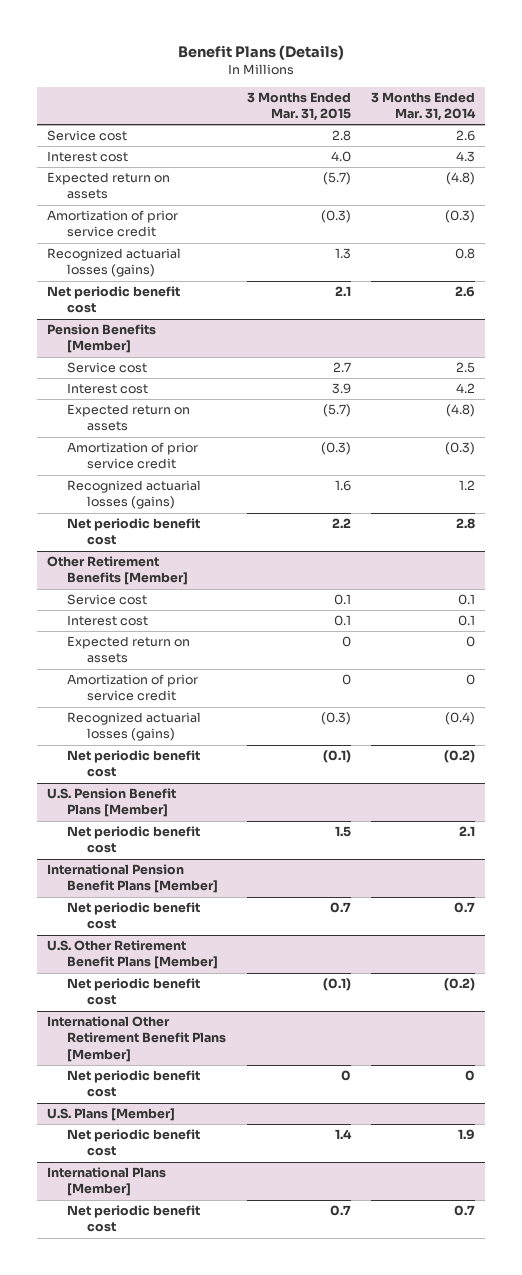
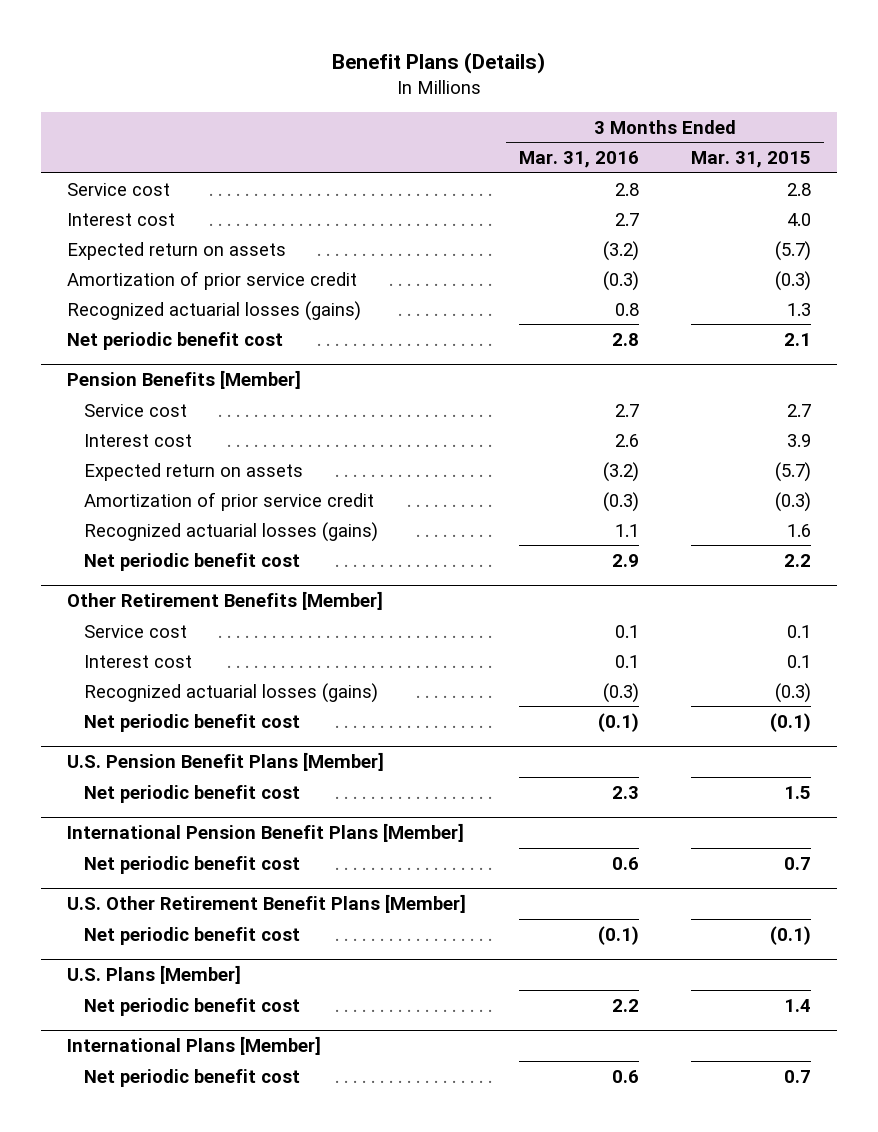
[370,91,476,122] 3 Months Ended Mar. 31, 2014 -> none
none -> [518,151,639,169] Mar. 31, 2016
[67,636,191,664] Expected return on assets -> none
[67,674,199,702] Amortization of prior service credit -> none
[47,1016,227,1062] International Other Retirement Benefit Plans [Member] -> none
[67,1070,201,1098] Net periodic benefit cost -> none

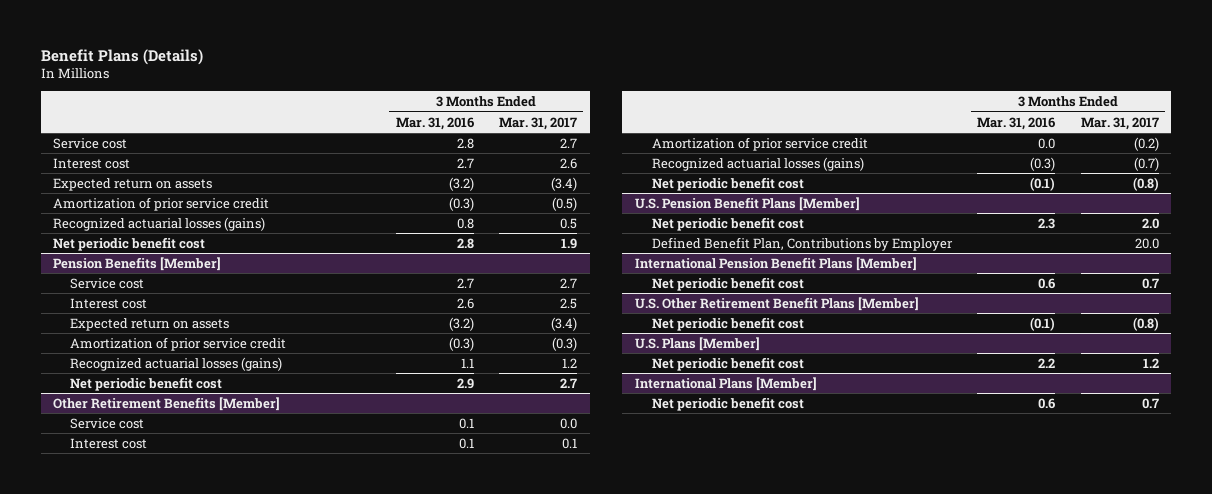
[691,151,812,169] Mar. 31, 2015 -> none
none -> [499,116,578,130] Mar. 31, 2017
none -> [652,136,869,151] Amortization of prior service credit
none -> [652,236,954,251] Defined Benefit Plan, Contributions by Employer

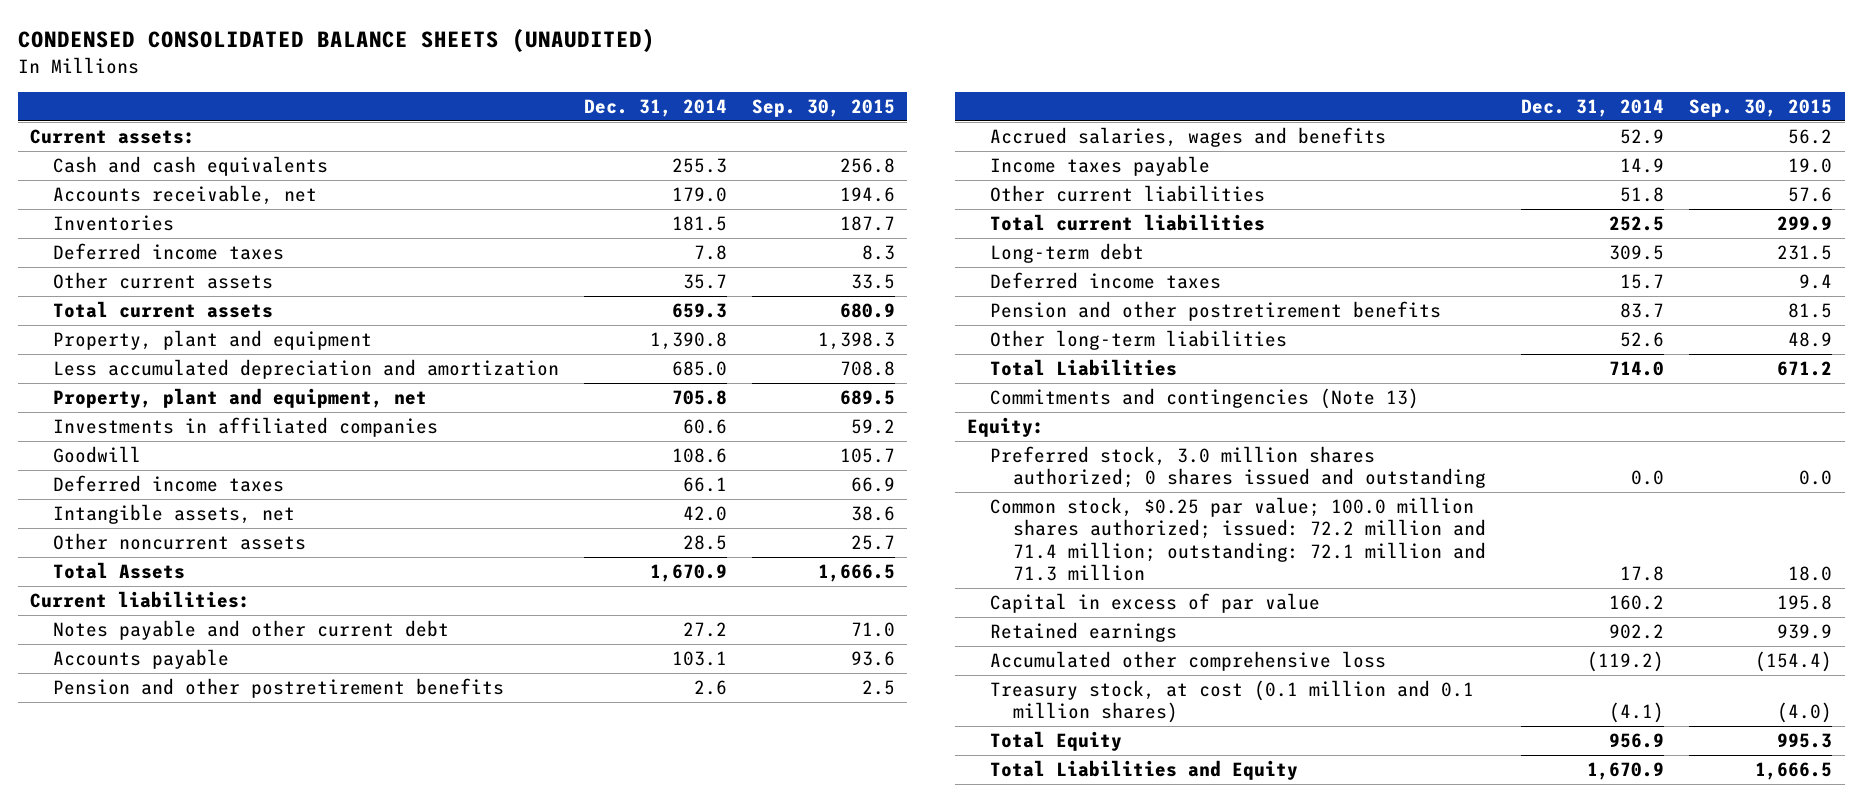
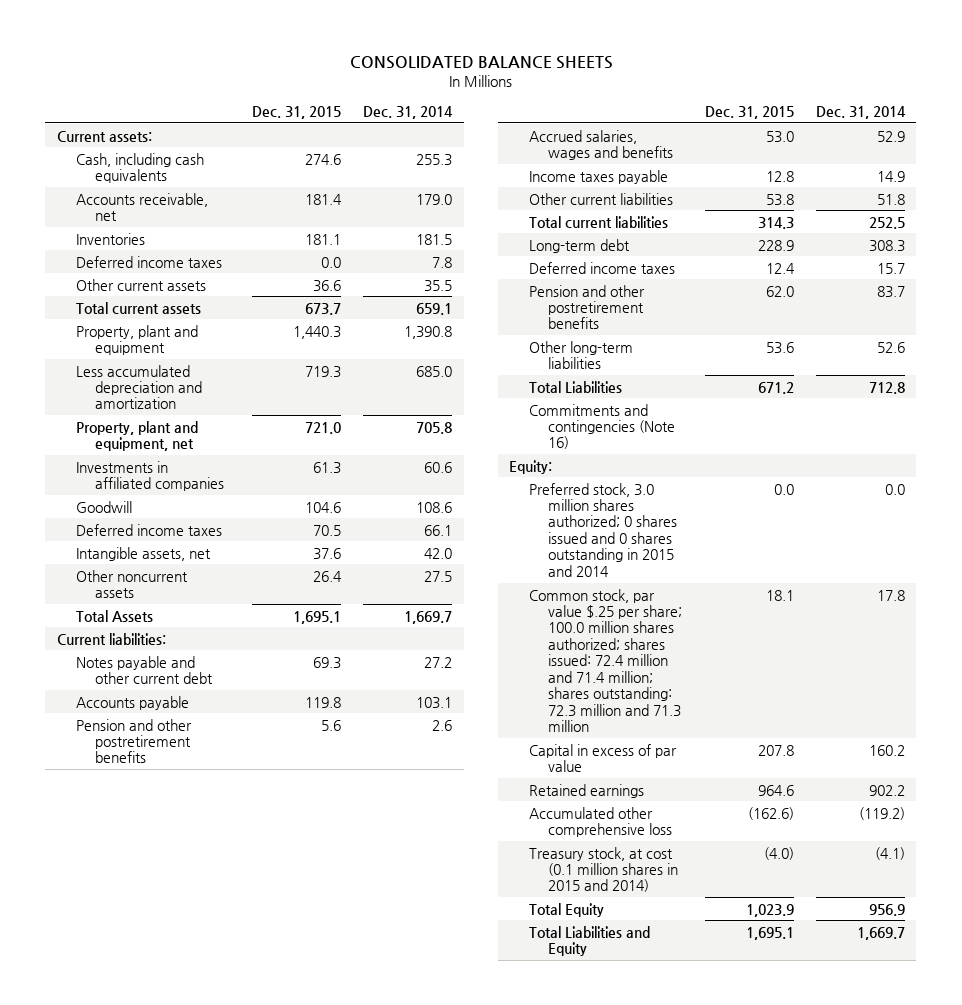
[17,29,655,53] CONDENSED CONSOLIDATED BALANCE SHEETS (UNAUDITED) -> [349,55,613,69] CONSOLIDATED BALANCE SHEETS
[751,99,895,118] Sep. 30, 2015 -> none
none -> [251,106,341,120] Dec. 31, 2015
[53,155,329,176] Cash and cash equivalents -> [76,152,205,183] Cash, including cash equivalents
[682,273,727,289] 35.7 -> [424,279,453,292] 35.5
[671,302,727,318] 659.3 -> [416,302,453,315] 659.1
[682,534,727,550] 28.5 -> [424,570,453,582] 27.5
[649,563,727,582] 1,670.9 -> [404,610,453,624] 1,669.7
[1609,244,1665,260] 309.5 -> [869,239,906,252] 308.3
[1609,360,1665,376] 714.0 -> [869,381,906,394] 712.8
[990,387,1420,409] Commitments and contingencies (Note 13) -> [528,403,676,450] Commitments and contingencies (Note 16)
[990,445,1487,489] Preferred stock, 3.0 million shares authorized; 0 shares issued and outstanding -> [528,482,678,577] Preferred stock, 3.0 million shares authorized; 0 shares issued and 0 shares outstanding in 2015 and 2014
[990,496,1487,582] Common stock, $0.25 par value; 100.0 million shares authorized; issued: 72.2 million and 71.4 million; outstanding: 72.1 million and 71.3 million -> [528,588,683,733] Common stock, par value $.25 per share; 100.0 million shares authorized; shares issued: 72.4 million and 71.4 million; shares outstanding: 72.3 million and 71.3 million
[990,679,1475,724] Treasury stock, at cost (0.1 million and 0.1 million shares) -> [528,846,679,893] Treasury stock, at cost (0.1 million shares in 2015 and 2014)
[1587,761,1665,780] 1,670.9 -> [857,926,906,940] 1,669.7

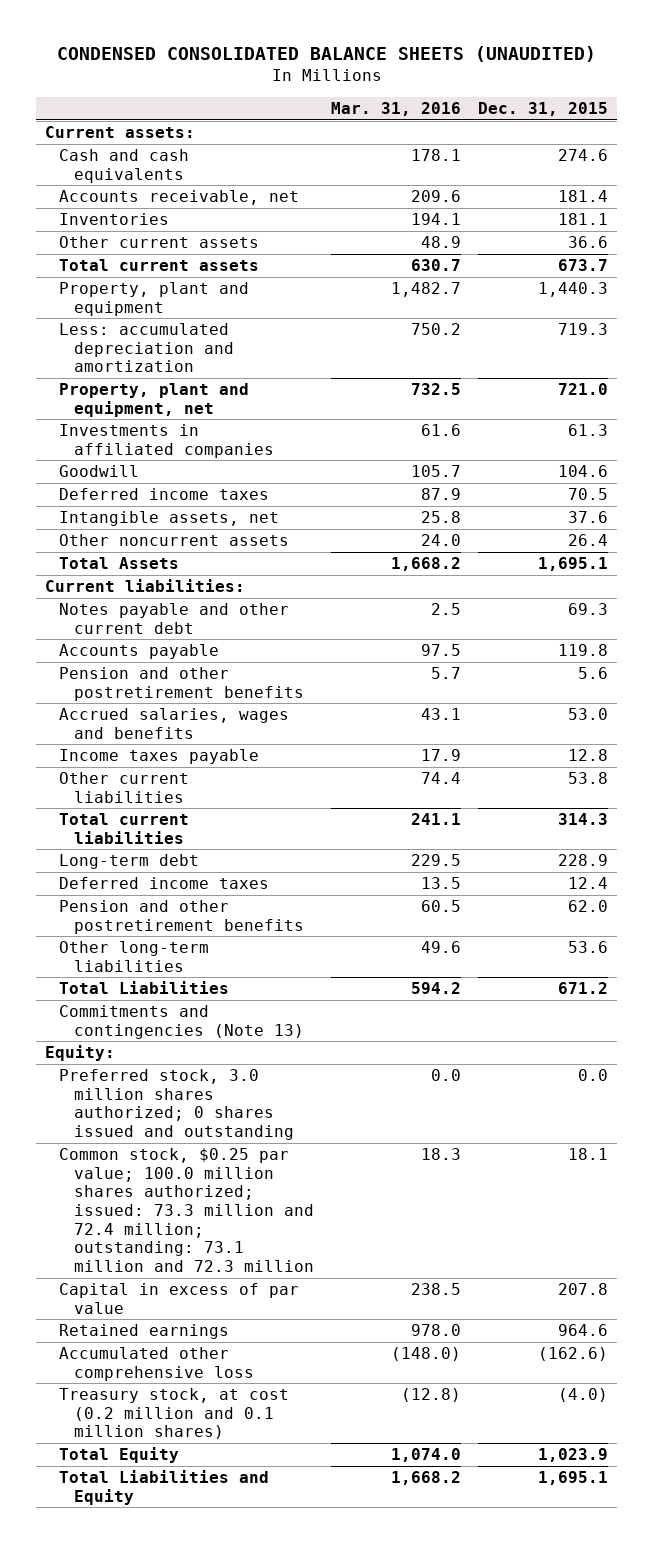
[349,55,613,69] CONSOLIDATED BALANCE SHEETS -> [56,46,596,63] CONDENSED CONSOLIDATED BALANCE SHEETS (UNAUDITED)
[363,106,454,120] Dec. 31, 2014 -> none
none -> [330,102,461,117] Mar. 31, 2016
[76,152,205,183] Cash, including cash equivalents -> [59,149,190,183] Cash and cash equivalents
[76,255,223,268] Deferred income taxes -> none
[76,364,203,410] Less accumulated depreciation and amortization -> [59,323,234,373] Less: accumulated depreciation and amortization
[528,403,676,450] Commitments and contingencies (Note 16) -> [59,1005,304,1039] Commitments and contingencies (Note 13)
[528,482,678,577] Preferred stock, 3.0 million shares authorized; 0 shares issued and 0 shares outstanding in 2015 and 2014 -> [59,1069,294,1141] Preferred stock, 3.0 million shares authorized; 0 shares issued and outstanding
[528,588,683,733] Common stock, par value $.25 per share; 100.0 million shares authorized; shares issued: 72.4 million and 71.4 million; shares outstanding: 72.3 million and 71.3 million -> [59,1148,314,1272] Common stock, $0.25 par value; 100.0 million shares authorized; issued: 73.3 million and 72.4 million; outstanding: 73.1 million and 72.3 million
[528,846,679,893] Treasury stock, at cost (0.1 million shares in 2015 and 2014) -> [59,1388,290,1440] Treasury stock, at cost (0.2 million and 0.1 million shares)

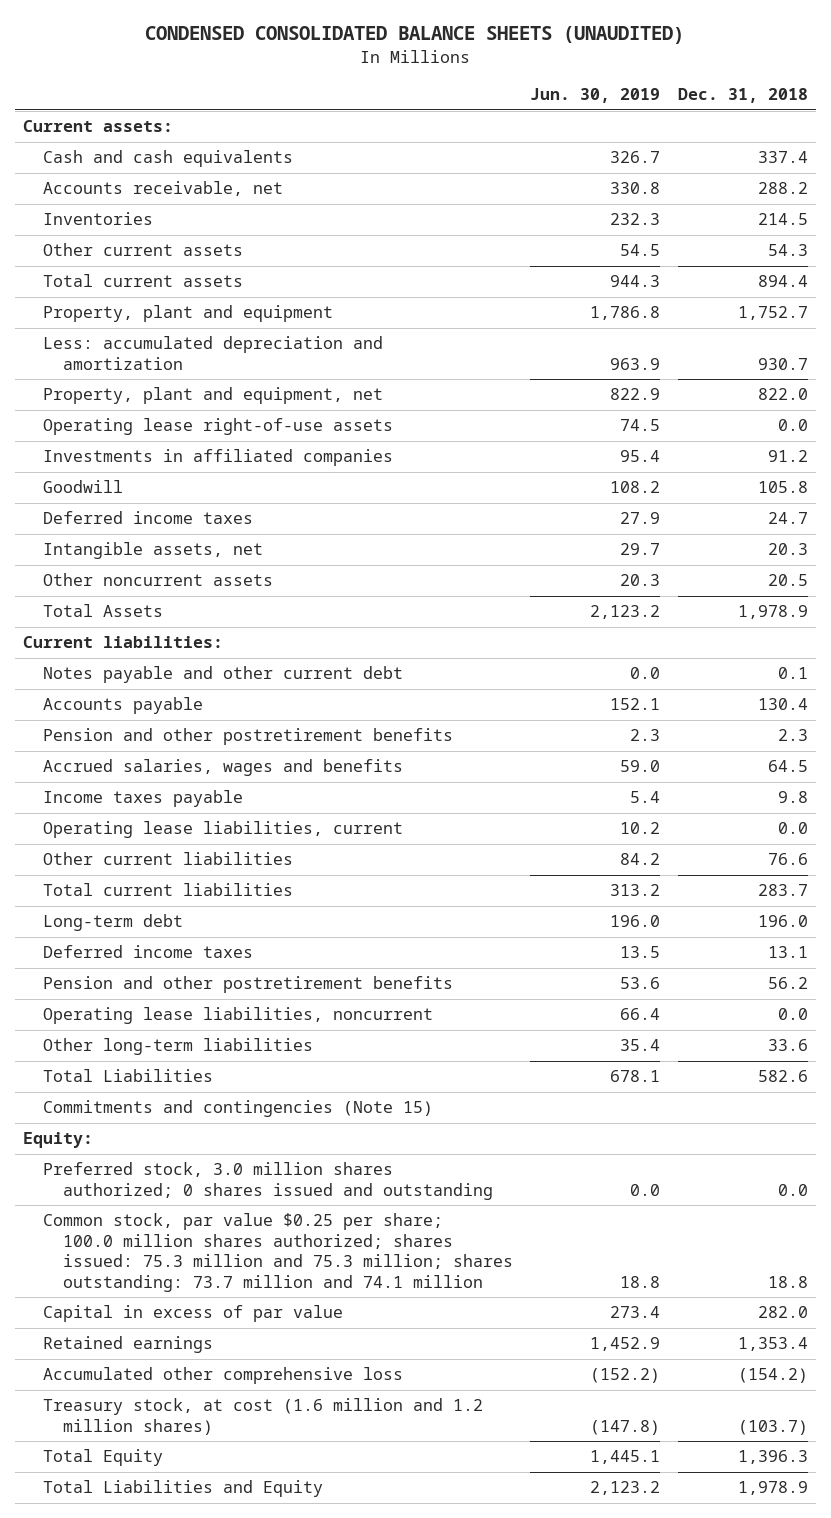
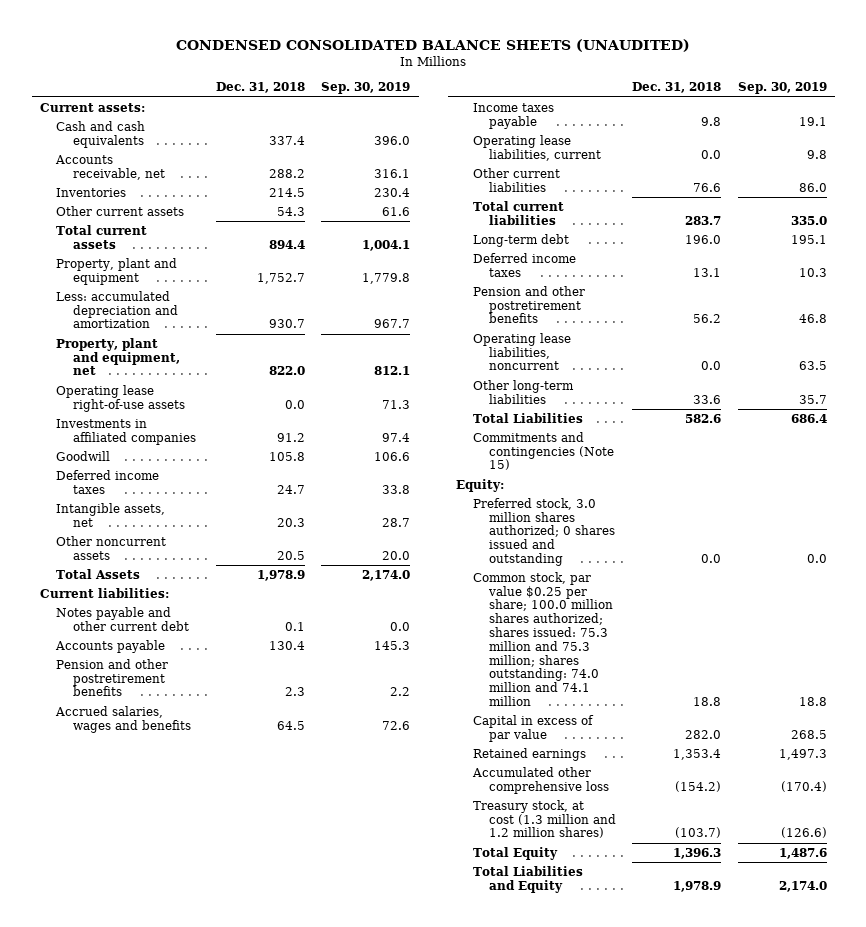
[530,88,661,104] Jun. 30, 2019 -> none
none -> [321,82,411,95] Sep. 30, 2019
[43,1213,514,1292] Common stock, par value $0.25 per share; 100.0 million shares authorized; shares issued: 75.3 million and 75.3 million; shares outstanding: 73.7 million and 74.1 million -> [472,571,613,706] Common stock, par value $0.25 per share; 100.0 million shares authorized; shares issued: 75.3 million and 75.3 million; shares outstanding: 74.0 million and 74.1 million
[43,1398,484,1435] Treasury stock, at cost (1.6 million and 1.2 million shares) -> [472,799,616,839] Treasury stock, at cost (1.3 million and 1.2 million shares)

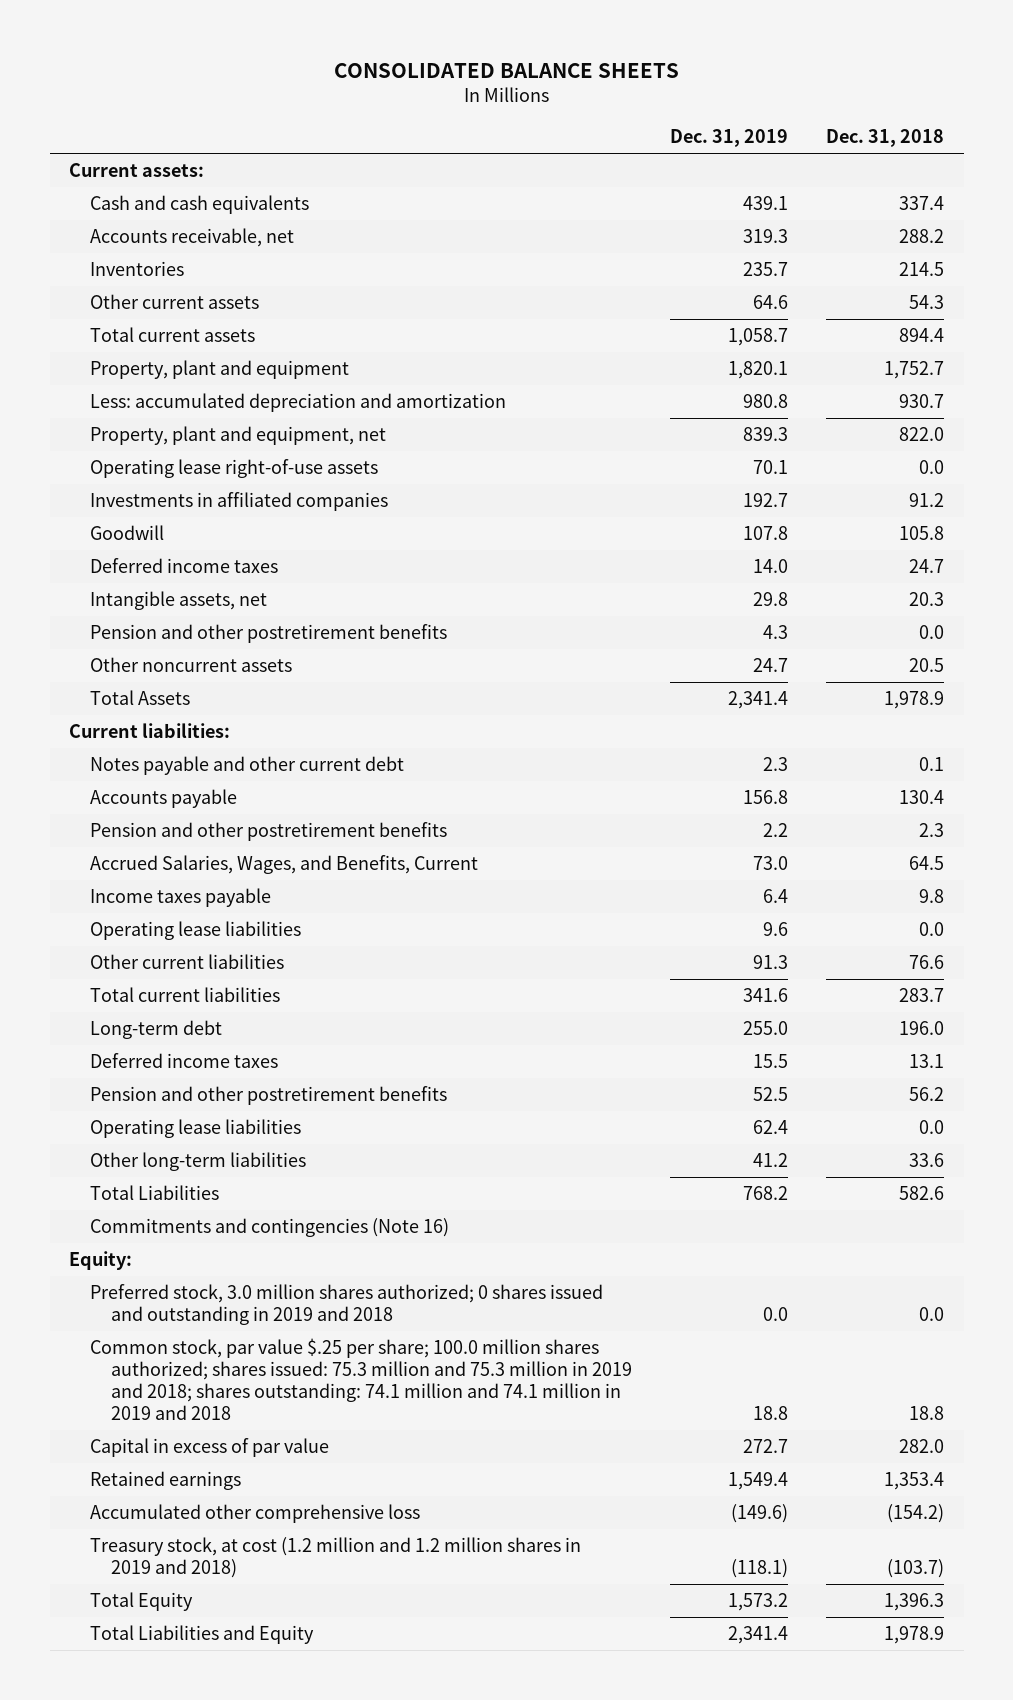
[176,38,691,52] CONDENSED CONSOLIDATED BALANCE SHEETS (UNAUDITED) -> [333,62,679,78] CONSOLIDATED BALANCE SHEETS
[321,82,411,95] Sep. 30, 2019 -> none
none -> [670,129,789,148] Dec. 31, 2019
none -> [90,624,448,644] Pension and other postretirement benefits
[55,705,191,733] Accrued salaries, wages and benefits -> [90,855,479,875] Accrued Salaries, Wages, and Benefits, Current
[472,134,601,161] Operating lease liabilities, current -> [90,921,302,941] Operating lease liabilities
[472,332,571,371] Operating lease liabilities, noncurrent -> [90,1119,302,1139] Operating lease liabilities
[472,431,614,471] Commitments and contingencies (Note 15) -> [90,1218,450,1238] Commitments and contingencies (Note 16)
[472,497,615,566] Preferred stock, 3.0 million shares authorized; 0 shares issued and outstanding -> [90,1284,604,1326] Preferred stock, 3.0 million shares authorized; 0 shares issued and outstanding in 2019 and 2018
[472,571,613,706] Common stock, par value $0.25 per share; 100.0 million shares authorized; shares issued: 75.3 million and 75.3 million; shares outstanding: 74.0 million and 74.1 million -> [90,1338,633,1420] Common stock, par value $.25 per share; 100.0 million shares authorized; shares issued: 75.3 million and 75.3 million in 2019 and 2018; shares outstanding: 74.1 million and 74.1 million in 2019 and 2018
[472,799,616,839] Treasury stock, at cost (1.3 million and 1.2 million shares) -> [90,1537,582,1579] Treasury stock, at cost (1.2 million and 1.2 million shares in 2019 and 2018)

